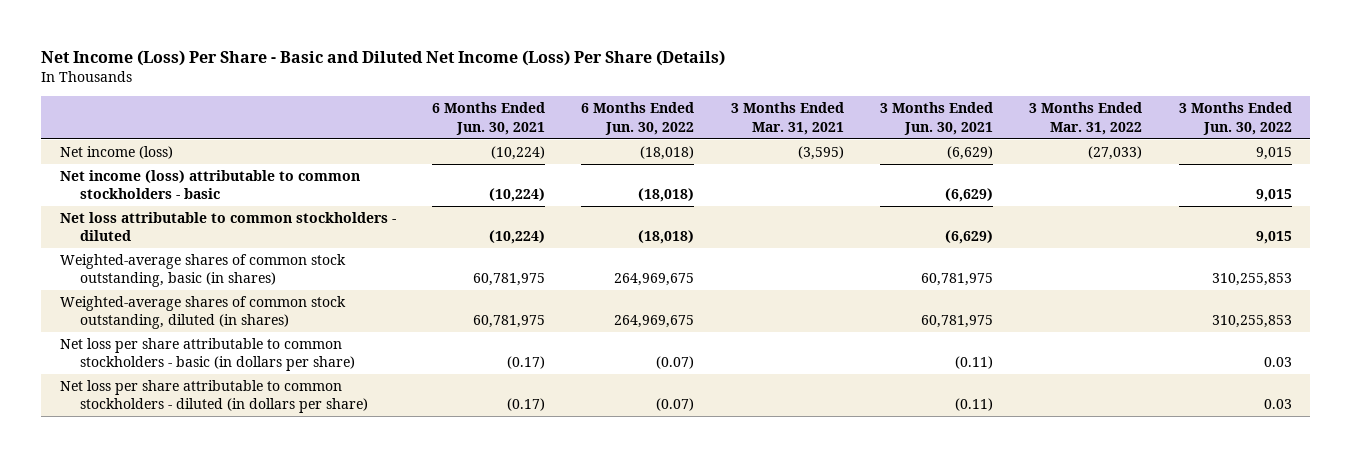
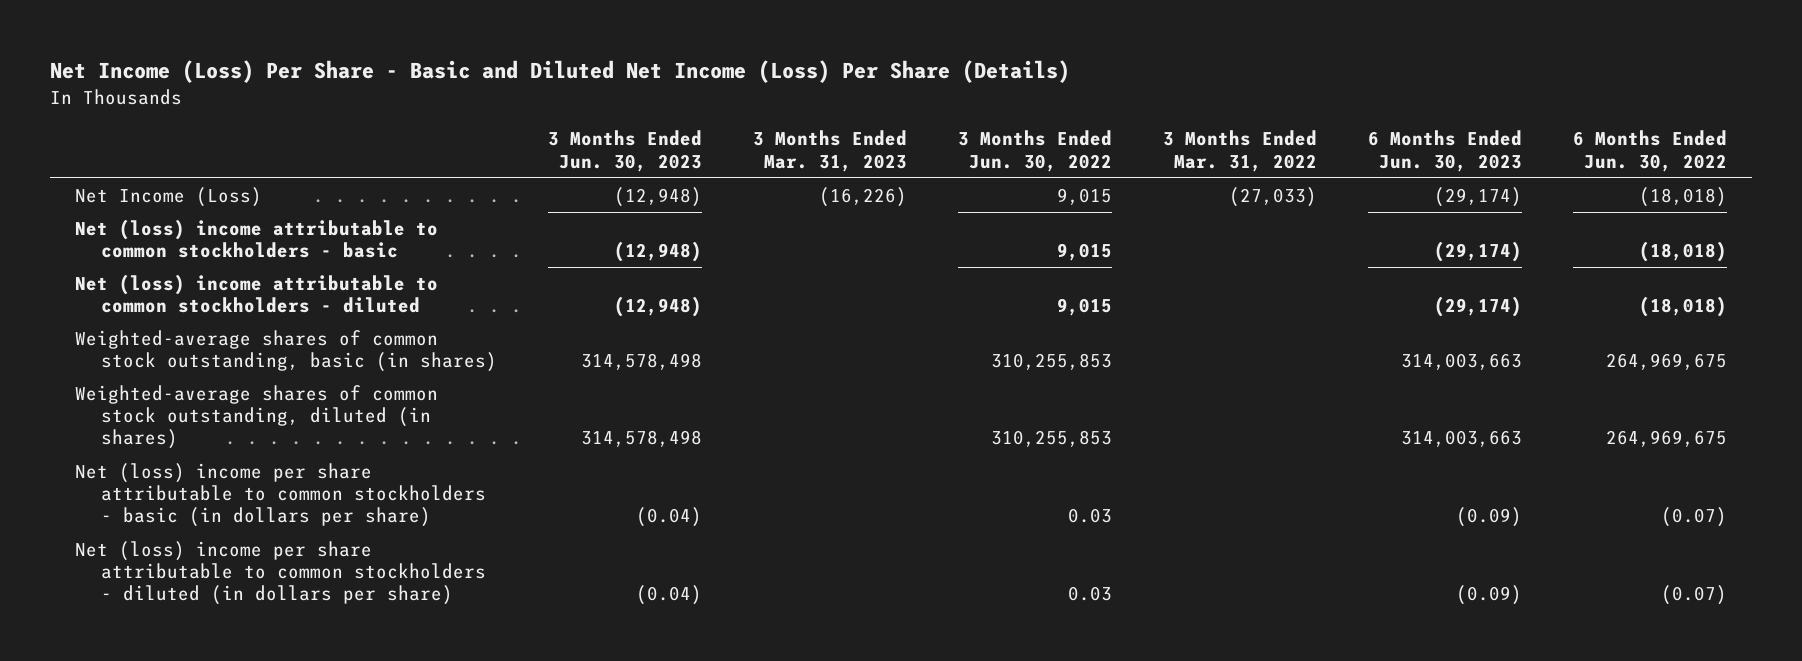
[431,102,545,135] 6 Months Ended Jun. 30, 2021 -> none
[730,102,844,135] 3 Months Ended Mar. 31, 2021 -> none
[880,102,994,135] 3 Months Ended Jun. 30, 2021 -> none
none -> [547,130,702,172] 3 Months Ended Jun. 30, 2023
none -> [752,130,907,172] 3 Months Ended Mar. 31, 2023
none -> [1367,130,1522,172] 6 Months Ended Jun. 30, 2023
[59,146,173,160] Net income (loss) -> [75,187,263,208] Net Income (Loss)
[59,170,360,200] Net income (loss) attributable to common stockholders - basic -> [75,219,439,259] Net (loss) income attributable to common stockholders - basic
[59,212,396,242] Net loss attributable to common stockholders - diluted -> [75,274,439,314] Net (loss) income attributable to common stockholders - diluted
[59,338,356,372] Net loss per share attributable to common stockholders - basic (in dollars per share) -> [75,463,486,528] Net (loss) income per share attributable to common stockholders - basic (in dollars per share)
[59,380,369,414] Net loss per share attributable to common stockholders - diluted (in dollars per share) -> [75,541,486,606] Net (loss) income per share attributable to common stockholders - diluted (in dollars per share)

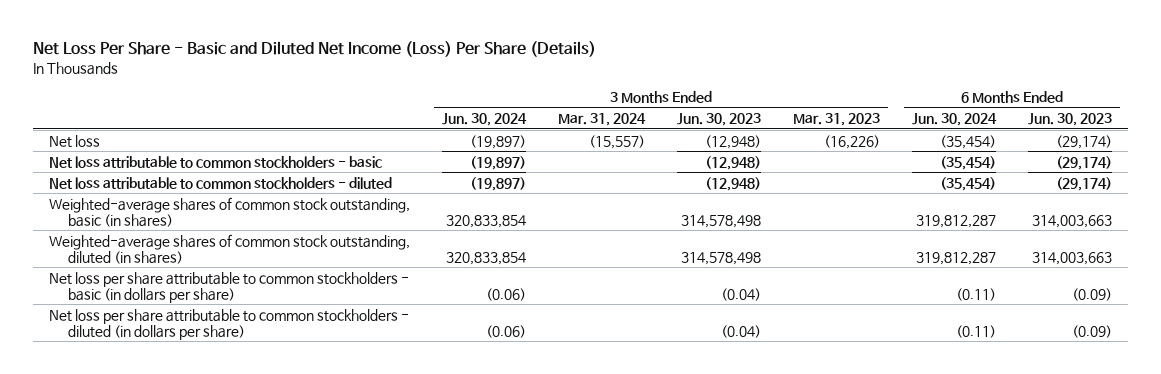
[49,60,1070,84] Net Income (Loss) Per Share - Basic and Diluted Net Income (Loss) Per Share (Details) -> [32,41,596,58] Net Loss Per Share - Basic and Diluted Net Income (Loss) Per Share (Details)
[957,130,1112,172] 3 Months Ended Jun. 30, 2022 -> none
[1162,130,1317,172] 3 Months Ended Mar. 31, 2022 -> none
[1572,130,1727,172] 6 Months Ended Jun. 30, 2022 -> none
none -> [441,113,527,127] Jun. 30, 2024
none -> [557,113,646,127] Mar. 31, 2024
none -> [911,113,997,127] Jun. 30, 2024
[75,187,263,208] Net Income (Loss) -> [48,134,100,148] Net loss
[75,219,439,259] Net (loss) income attributable to common stockholders - basic -> [48,155,382,168] Net loss attributable to common stockholders - basic
[75,274,439,314] Net (loss) income attributable to common stockholders - diluted -> [48,176,392,189] Net loss attributable to common stockholders - diluted
[75,463,486,528] Net (loss) income per share attributable to common stockholders - basic (in dollars per share) -> [48,271,409,303] Net loss per share attributable to common stockholders - basic (in dollars per share)
[75,541,486,606] Net (loss) income per share attributable to common stockholders - diluted (in dollars per share) -> [48,308,409,340] Net loss per share attributable to common stockholders - diluted (in dollars per share)

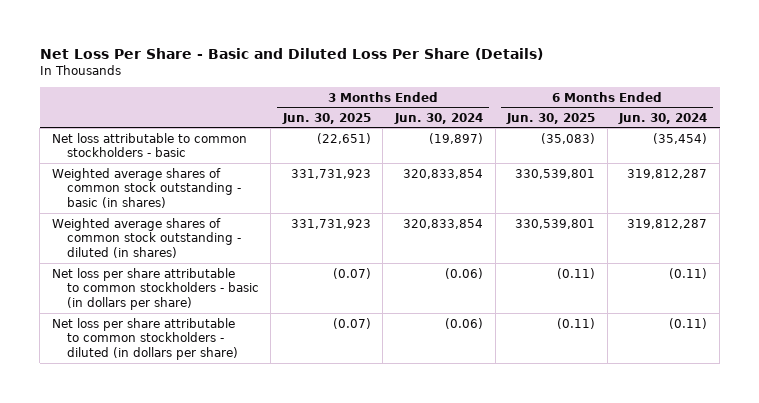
[32,41,596,58] Net Loss Per Share - Basic and Diluted Net Income (Loss) Per Share (Details) -> [39,47,543,60] Net Loss Per Share - Basic and Diluted Loss Per Share (Details)
[557,113,646,127] Mar. 31, 2024 -> none
[676,113,761,127] Jun. 30, 2023 -> none
[792,113,880,127] Mar. 31, 2023 -> none
[1027,113,1112,127] Jun. 30, 2023 -> none
none -> [281,112,371,124] Jun. 30, 2025
none -> [506,112,596,124] Jun. 30, 2025
[48,134,100,148] Net loss -> none
[48,176,392,189] Net loss attributable to common stockholders - diluted -> none
[48,196,410,227] Weighted-average shares of common stock outstanding, basic (in shares) -> [51,167,241,209] Weighted average shares of common stock outstanding - basic (in shares)
[48,233,410,264] Weighted-average shares of common stock outstanding, diluted (in shares) -> [51,217,241,259] Weighted average shares of common stock outstanding - diluted (in shares)

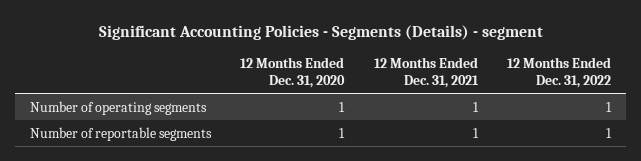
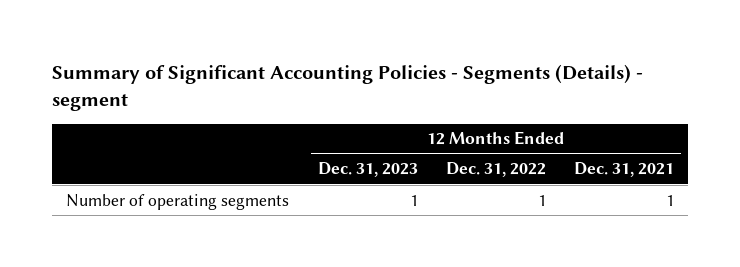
[98,24,543,40] Significant Accounting Policies - Segments (Details) - segment -> [52,64,644,112] Summary of Significant Accounting Policies - Segments (Details) - segment
[240,57,346,88] 12 Months Ended Dec. 31, 2020 -> none
none -> [317,162,418,178] Dec. 31, 2023
[30,126,213,141] Number of reportable segments -> none

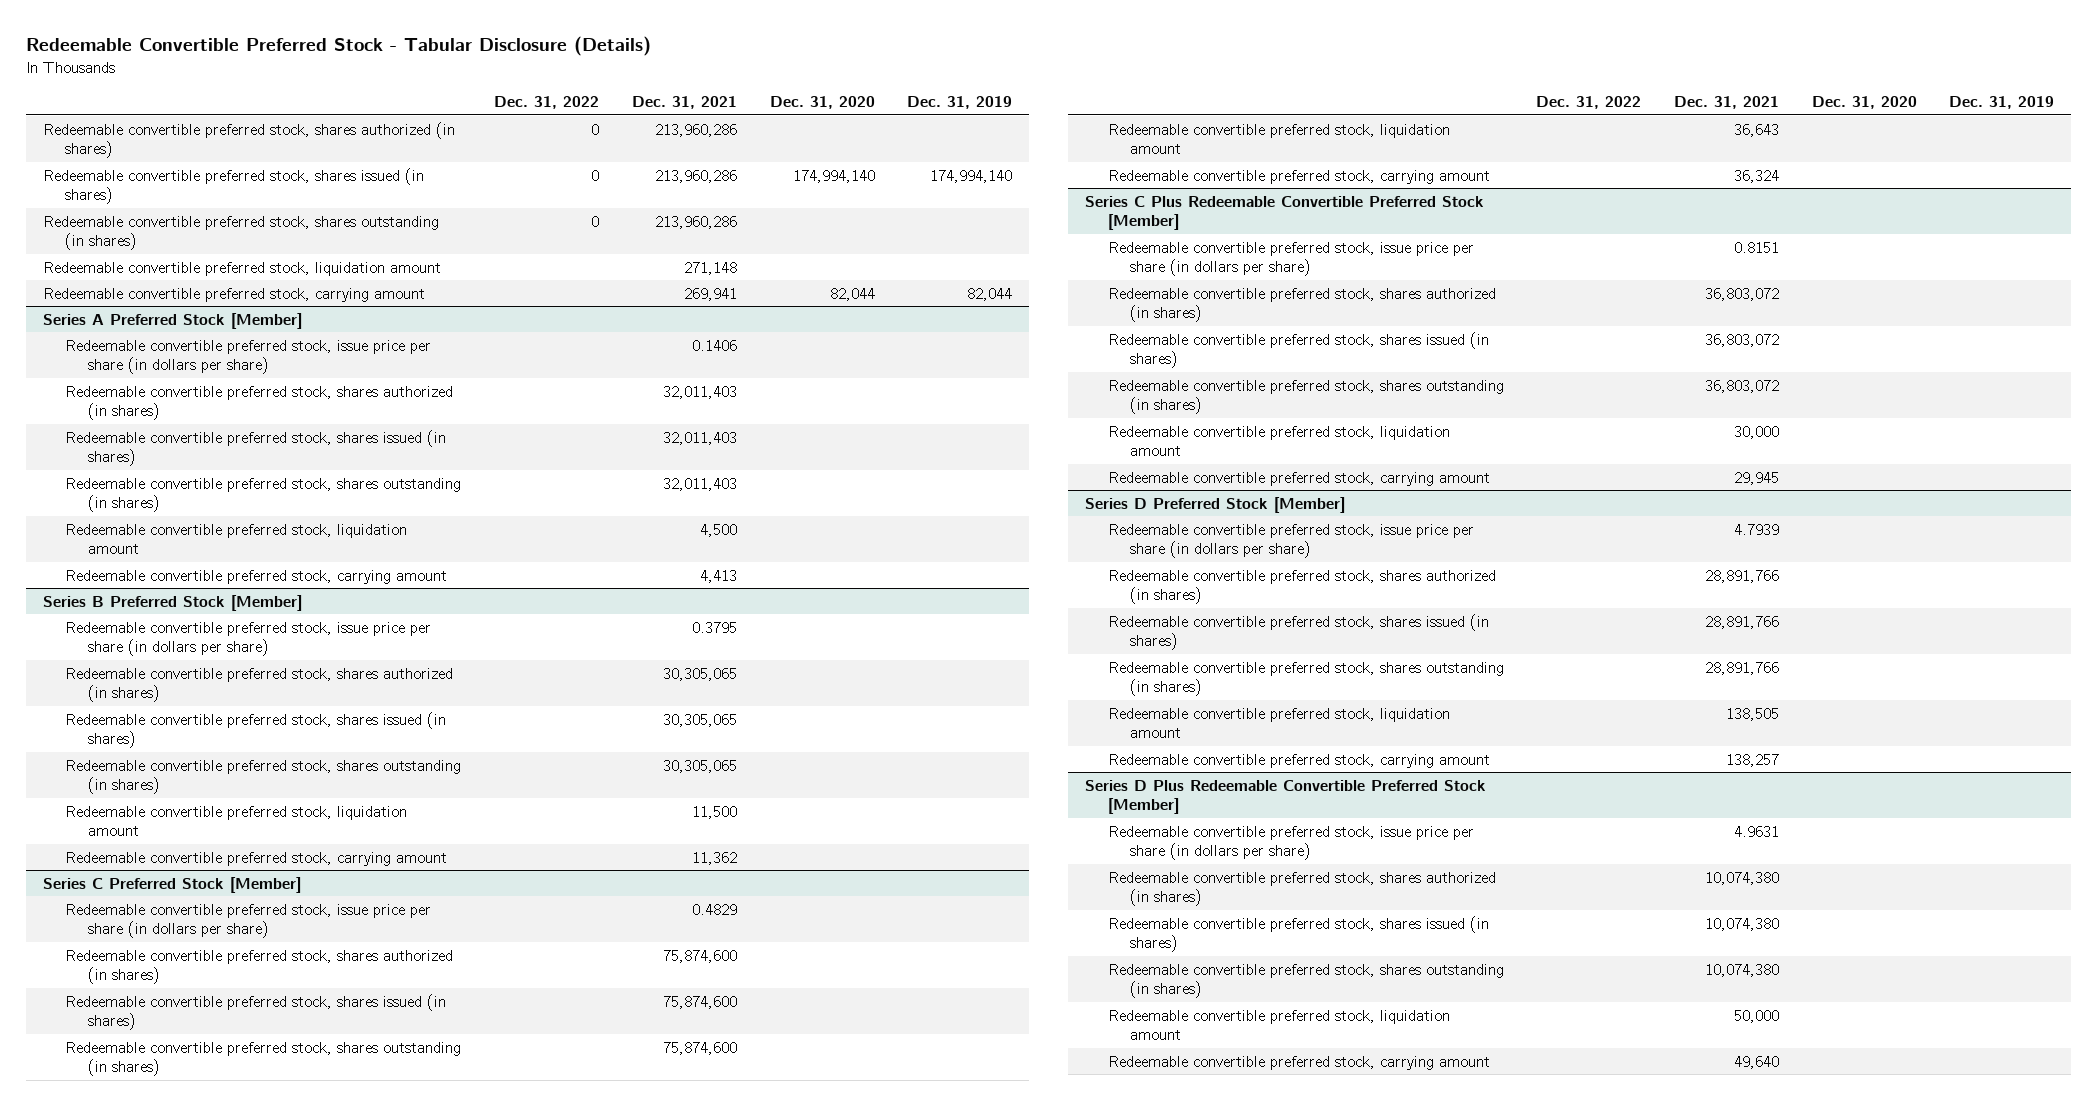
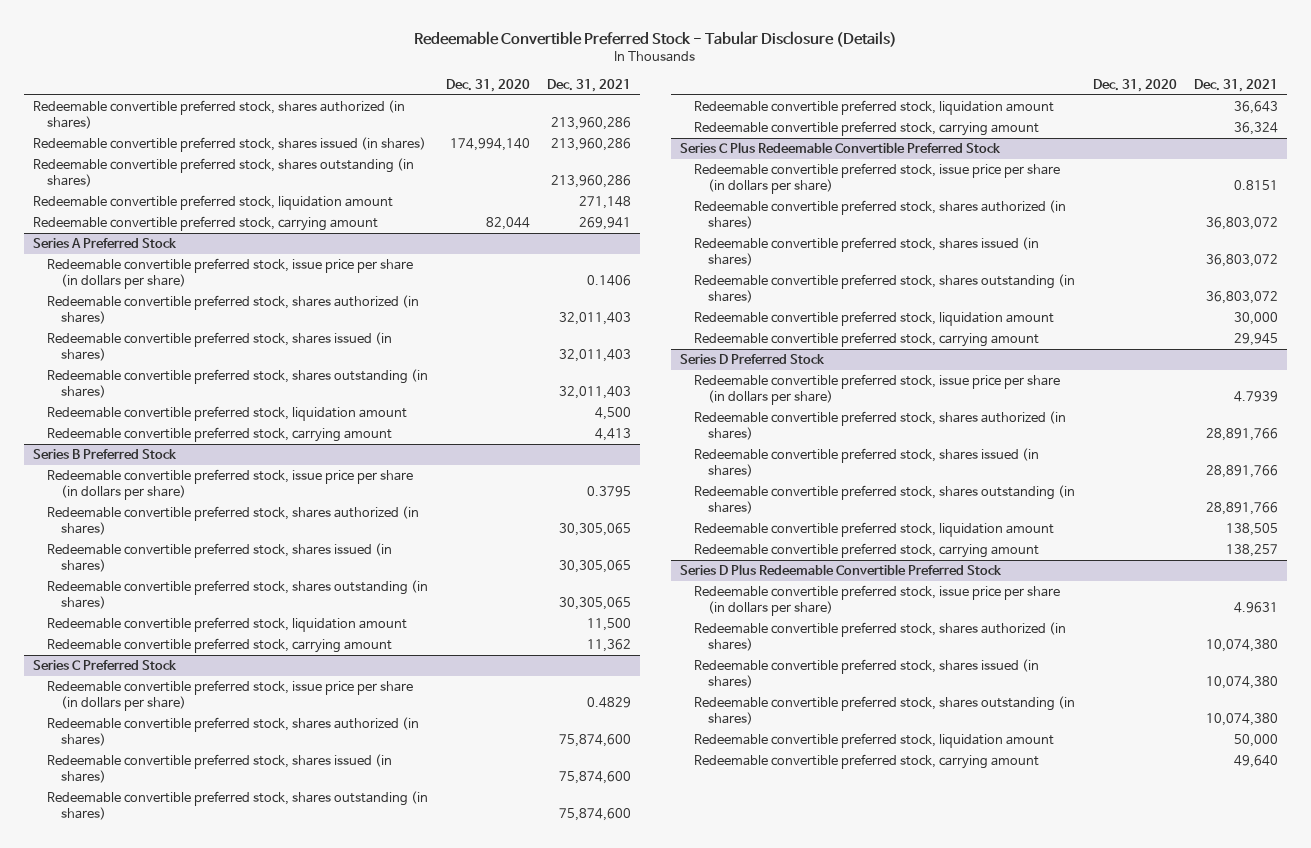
[494,96,600,110] Dec. 31, 2022 -> none
[907,96,1013,110] Dec. 31, 2019 -> none
[42,312,302,329] Series A Preferred Stock [Member] -> [32,238,177,249] Series A Preferred Stock
[42,594,302,611] Series B Preferred Stock [Member] -> [32,449,177,460] Series B Preferred Stock
[42,876,301,893] Series C Preferred Stock [Member] -> [32,660,177,671] Series C Preferred Stock
[1084,195,1484,231] Series C Plus Redeemable Convertible Preferred Stock [Member] -> [679,142,1001,154] Series C Plus Redeemable Convertible Preferred Stock
[1084,496,1345,513] Series D Preferred Stock [Member] -> [679,354,825,365] Series D Preferred Stock
[1084,779,1486,815] Series D Plus Redeemable Convertible Preferred Stock [Member] -> [679,564,1002,576] Series D Plus Redeemable Convertible Preferred Stock

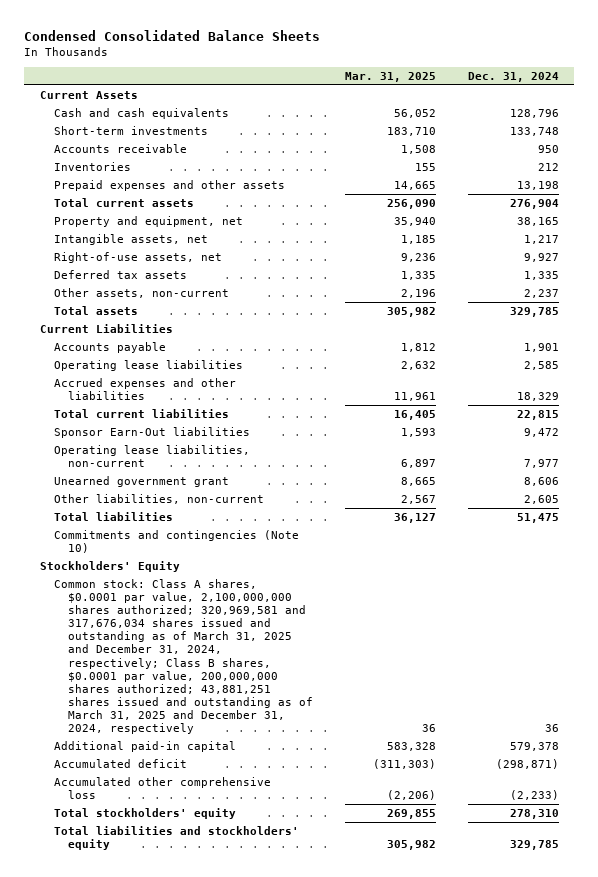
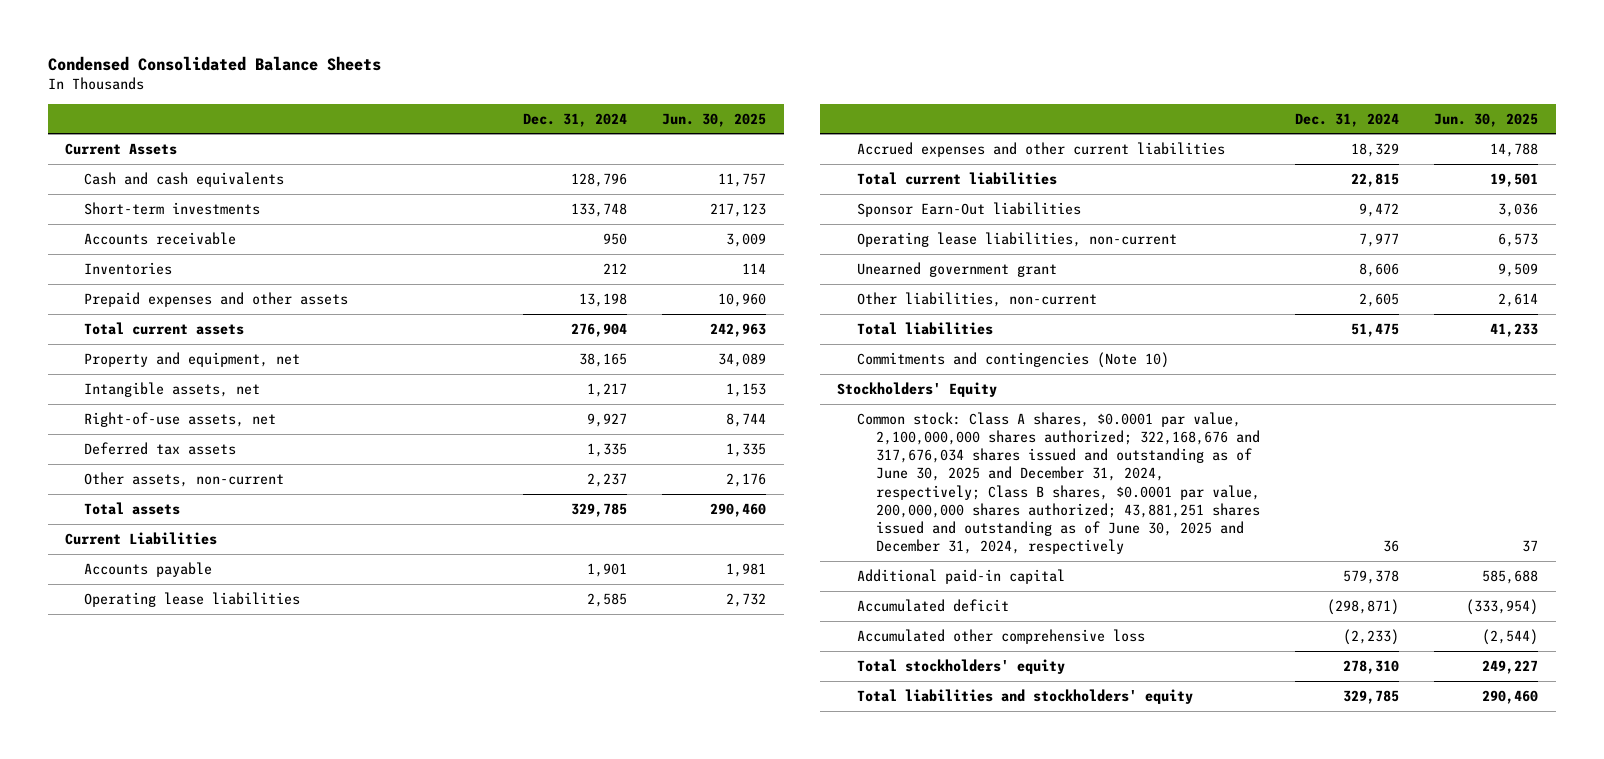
[344,72,436,83] Mar. 31, 2025 -> none
none -> [662,112,767,127] Jun. 30, 2025
[53,378,236,401] Accrued expenses and other liabilities -> [856,141,1225,157] Accrued expenses and other current liabilities
[53,579,313,734] Common stock: Class A shares, $0.0001 par value, 2,100,000,000 shares authorized; 320,969,581 and 317,676,034 shares issued and outstanding as of March 31, 2025 and December 31, 2024, respectively; Class B shares, $0.0001 par value, 200,000,000 shares authorized; 43,881,251 shares issued and outstanding as of March 31, 2025 and December 31, 2024, respectively -> [856,411,1260,555] Common stock: Class A shares, $0.0001 par value, 2,100,000,000 shares authorized; 322,168,676 and 317,676,034 shares issued and outstanding as of June 30, 2025 and December 31, 2024, respectively; Class B shares, $0.0001 par value, 200,000,000 shares authorized; 43,881,251 shares issued and outstanding as of June 30, 2025 and December 31, 2024, respectively

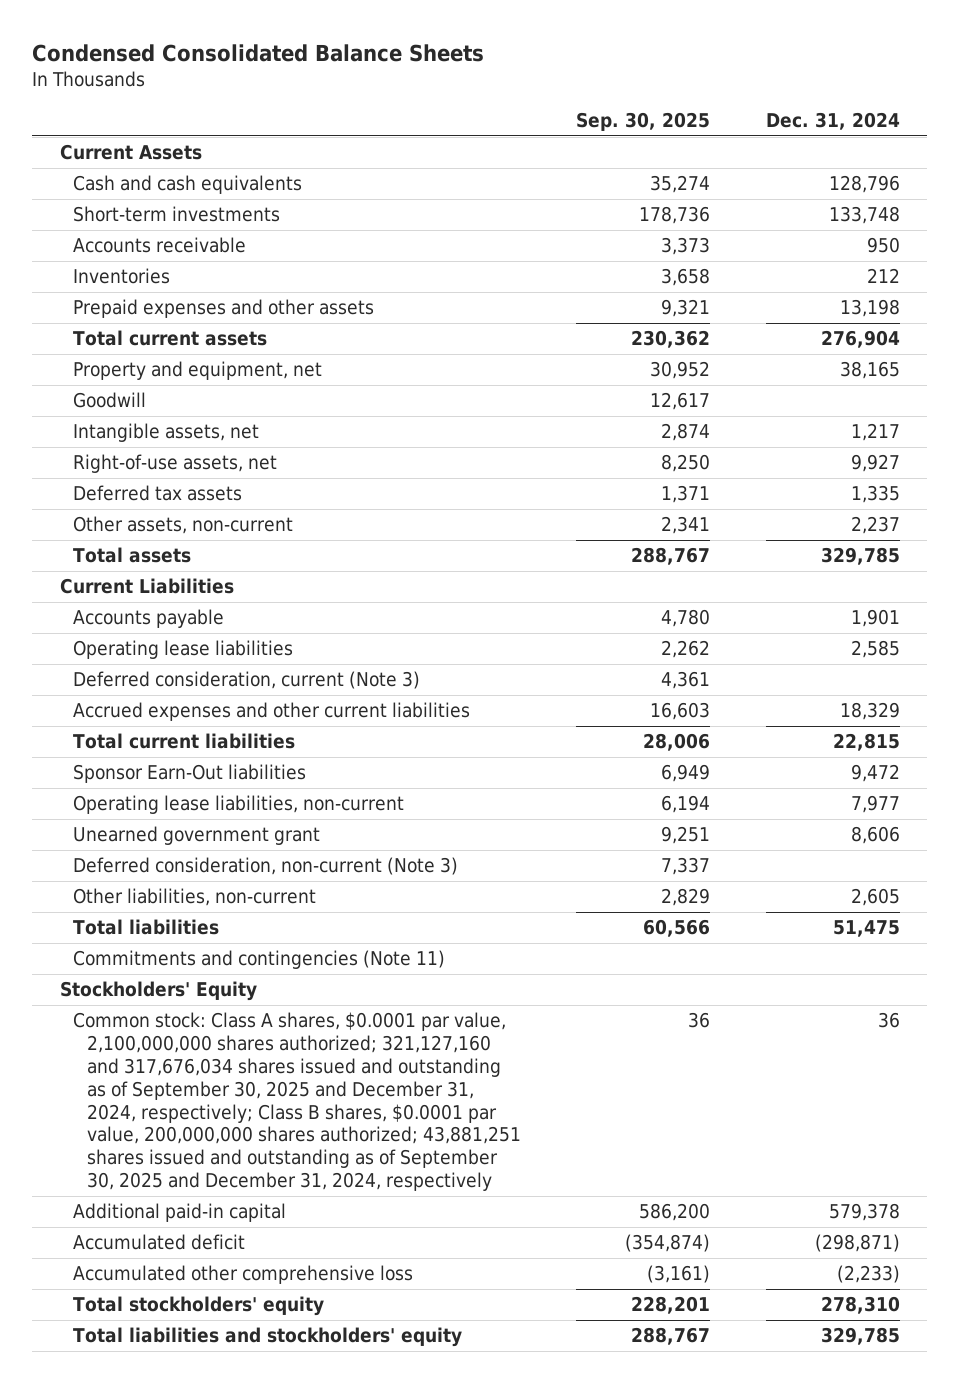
[662,112,767,127] Jun. 30, 2025 -> none
none -> [576,111,711,131] Sep. 30, 2025
none -> [73,392,147,409] Goodwill
none -> [73,671,421,690] Deferred consideration, current (Note 3)
none -> [73,857,459,876] Deferred consideration, non-current (Note 3)
[856,351,1169,368] Commitments and contingencies (Note 10) -> [73,950,446,970] Commitments and contingencies (Note 11)
[856,411,1260,555] Common stock: Class A shares, $0.0001 par value, 2,100,000,000 shares authorized; 322,168,676 and 317,676,034 shares issued and outstanding as of June 30, 2025 and December 31, 2024, respectively; Class B shares, $0.0001 par value, 200,000,000 shares authorized; 43,881,251 shares issued and outstanding as of June 30, 2025 and December 31, 2024, respectively -> [73,1012,522,1191] Common stock: Class A shares, $0.0001 par value, 2,100,000,000 shares authorized; 321,127,160 and 317,676,034 shares issued and outstanding as of September 30, 2025 and December 31, 2024, respectively; Class B shares, $0.0001 par value, 200,000,000 shares authorized; 43,881,251 shares issued and outstanding as of September 30, 2025 and December 31, 2024, respectively

